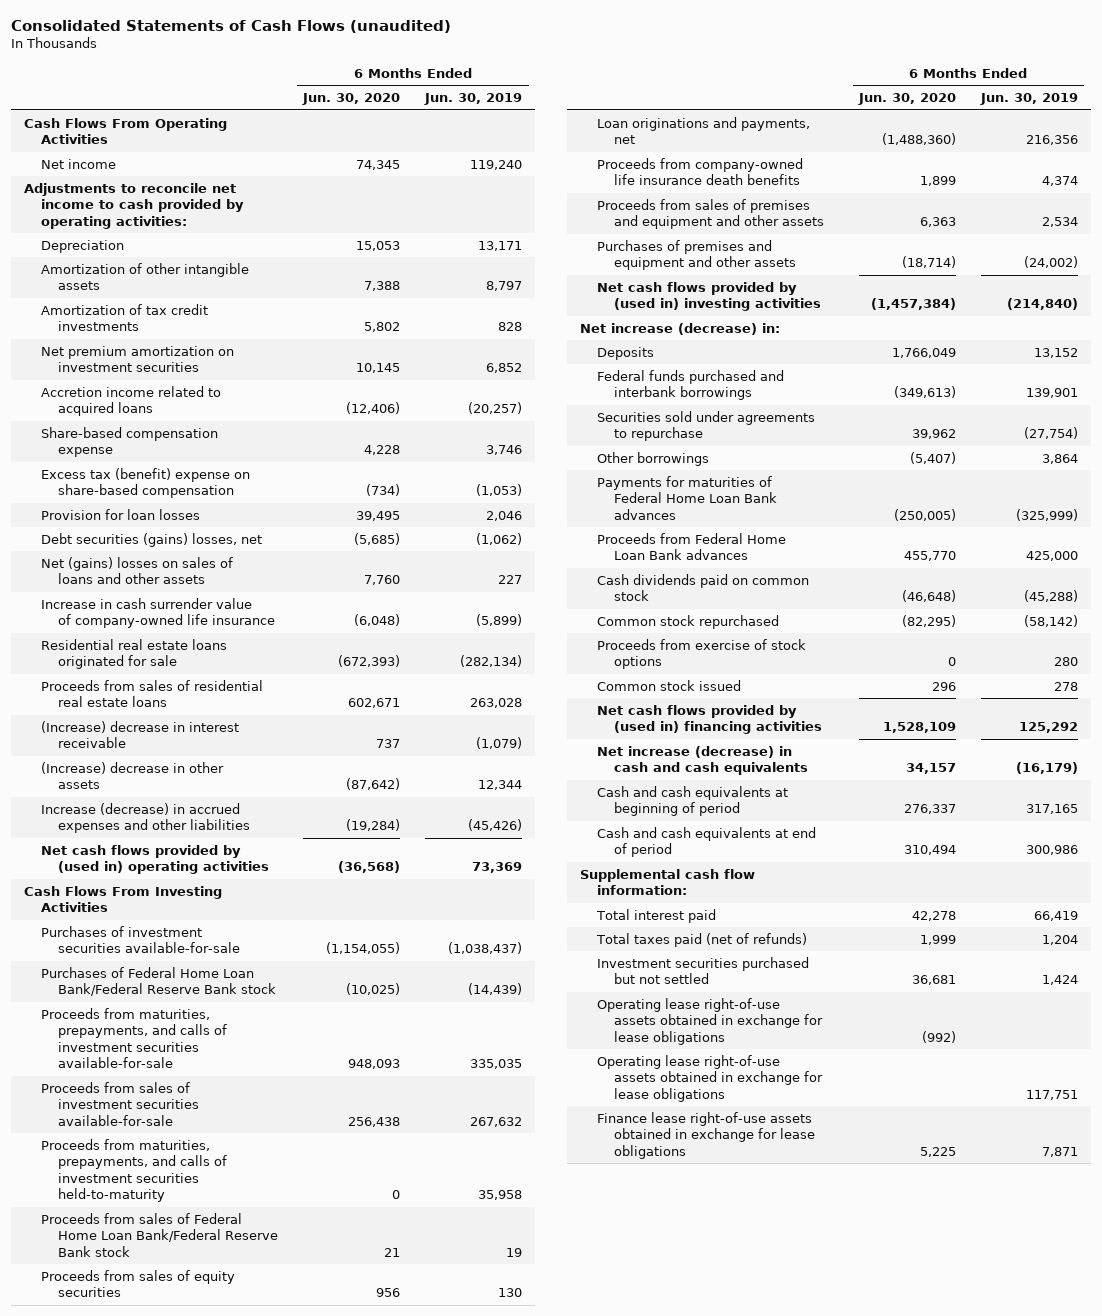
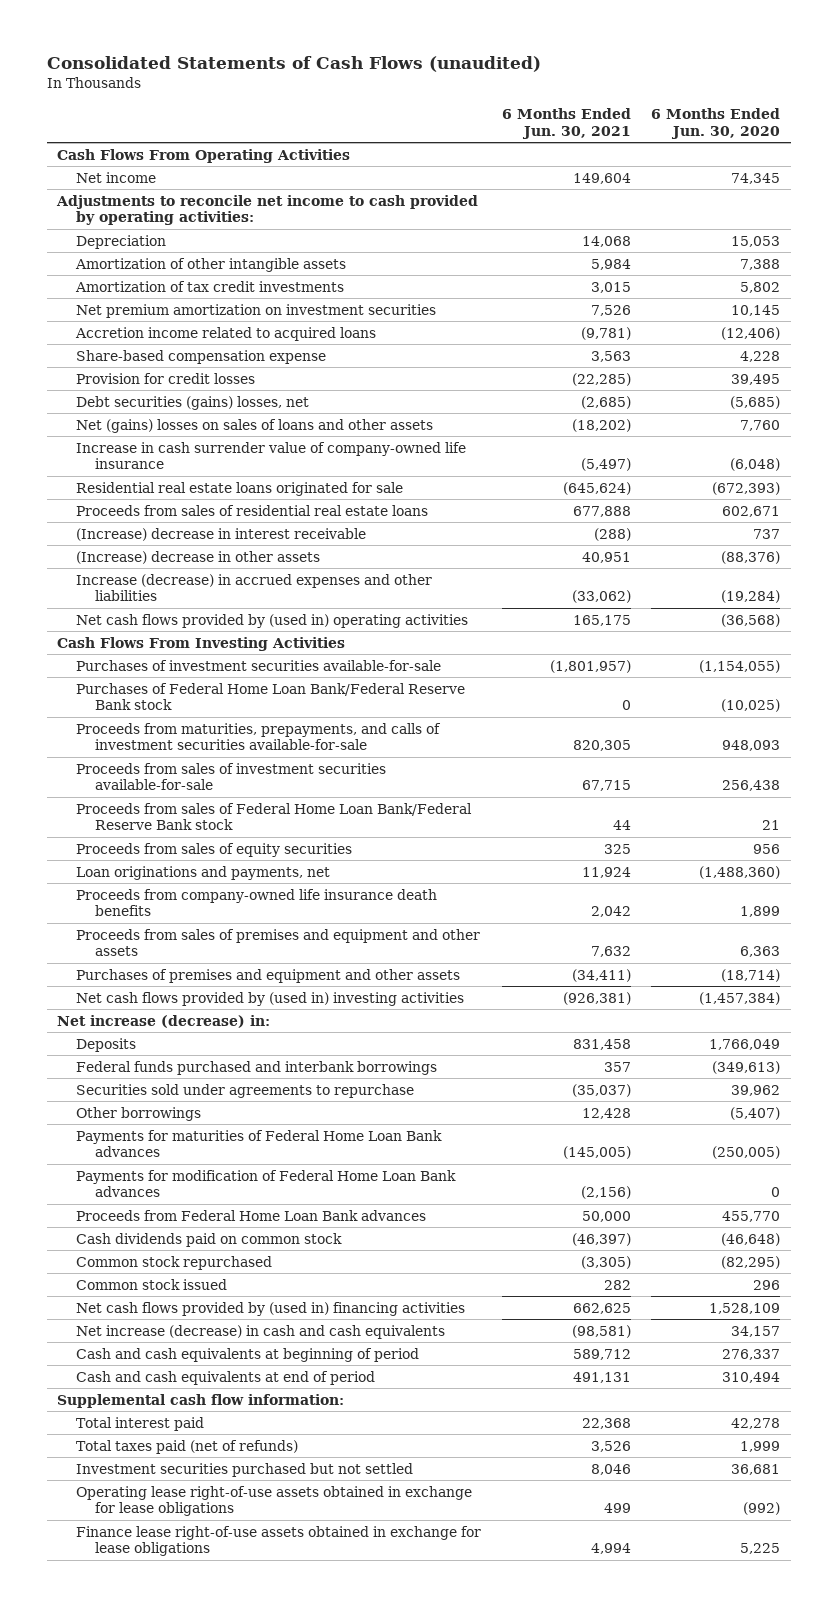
[424,93,523,106] Jun. 30, 2019 -> none
none -> [501,108,631,139] 6 Months Ended Jun. 30, 2021
[40,467,250,499] Excess tax (benefit) expense on share-based compensation -> none
[40,508,200,520] Provision for loan losses -> [75,372,255,384] Provision for credit losses
[346,778,401,791] (87,642) -> [721,550,781,564] (88,376)
[40,1138,227,1203] Proceeds from maturities, prepayments, and calls of investment securities held-to-maturity -> none
none -> [75,1169,456,1198] Payments for modification of Federal Home Loan Bank advances
[596,638,806,670] Proceeds from exercise of stock options -> none
[596,1054,823,1102] Operating lease right-of-use assets obtained in exchange for lease obligations -> none

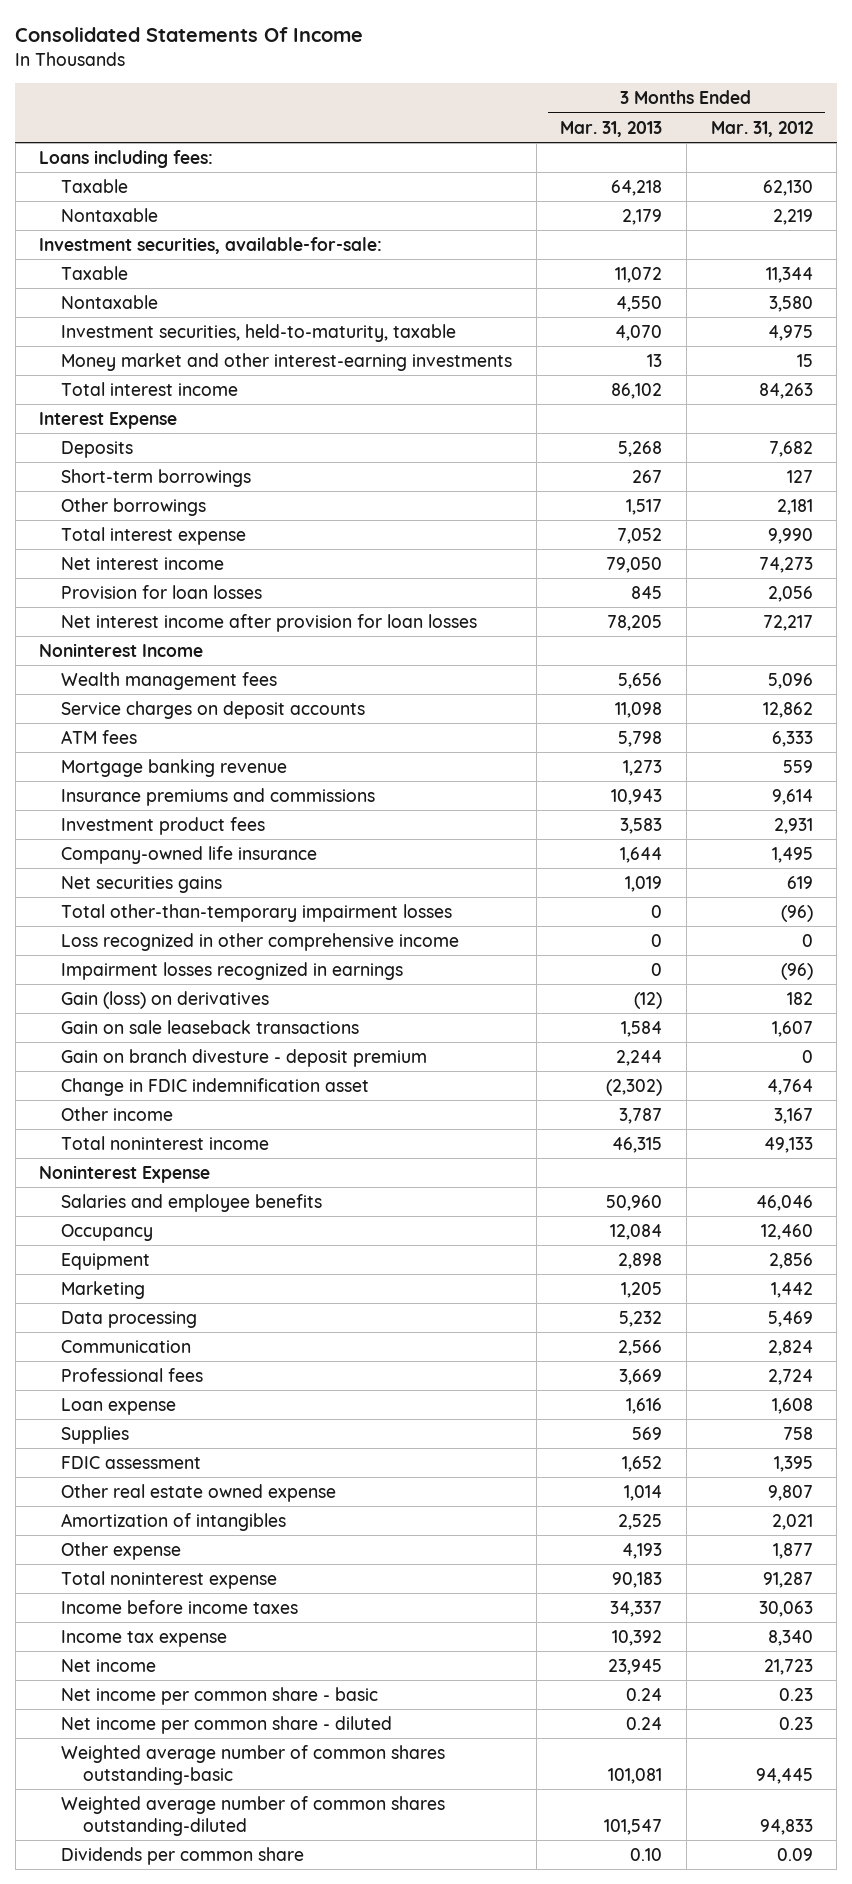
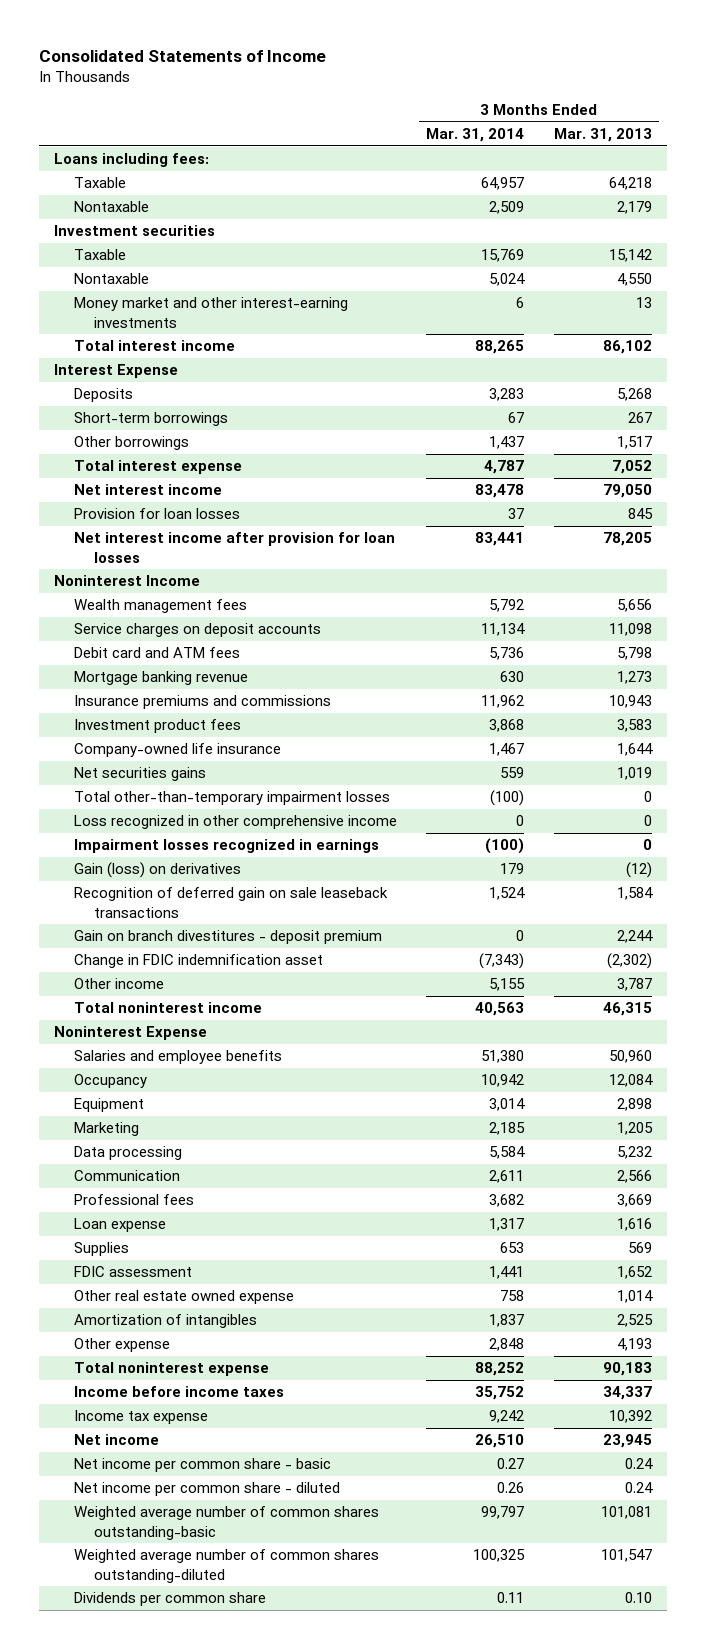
[15,27,364,43] Consolidated Statements Of Income -> [39,50,327,63] Consolidated Statements of Income
[710,120,813,137] Mar. 31, 2012 -> none
none -> [426,127,525,142] Mar. 31, 2014
[39,236,383,254] Investment securities, available-for-sale: -> [53,225,215,237] Investment securities
[615,266,663,283] 11,072 -> [609,249,653,263] 15,142
[60,323,456,342] Investment securities, held-to-maturity, taxable -> none
[60,729,137,744] ATM fees -> [73,647,240,659] Debit card and ATM fees
[60,1019,359,1034] Gain on sale leaseback transactions -> [73,887,388,918] Recognition of deferred gain on sale leaseback transactions
[60,1048,427,1067] Gain on branch divesture - deposit premium -> [73,930,382,945] Gain on branch divestitures - deposit premium

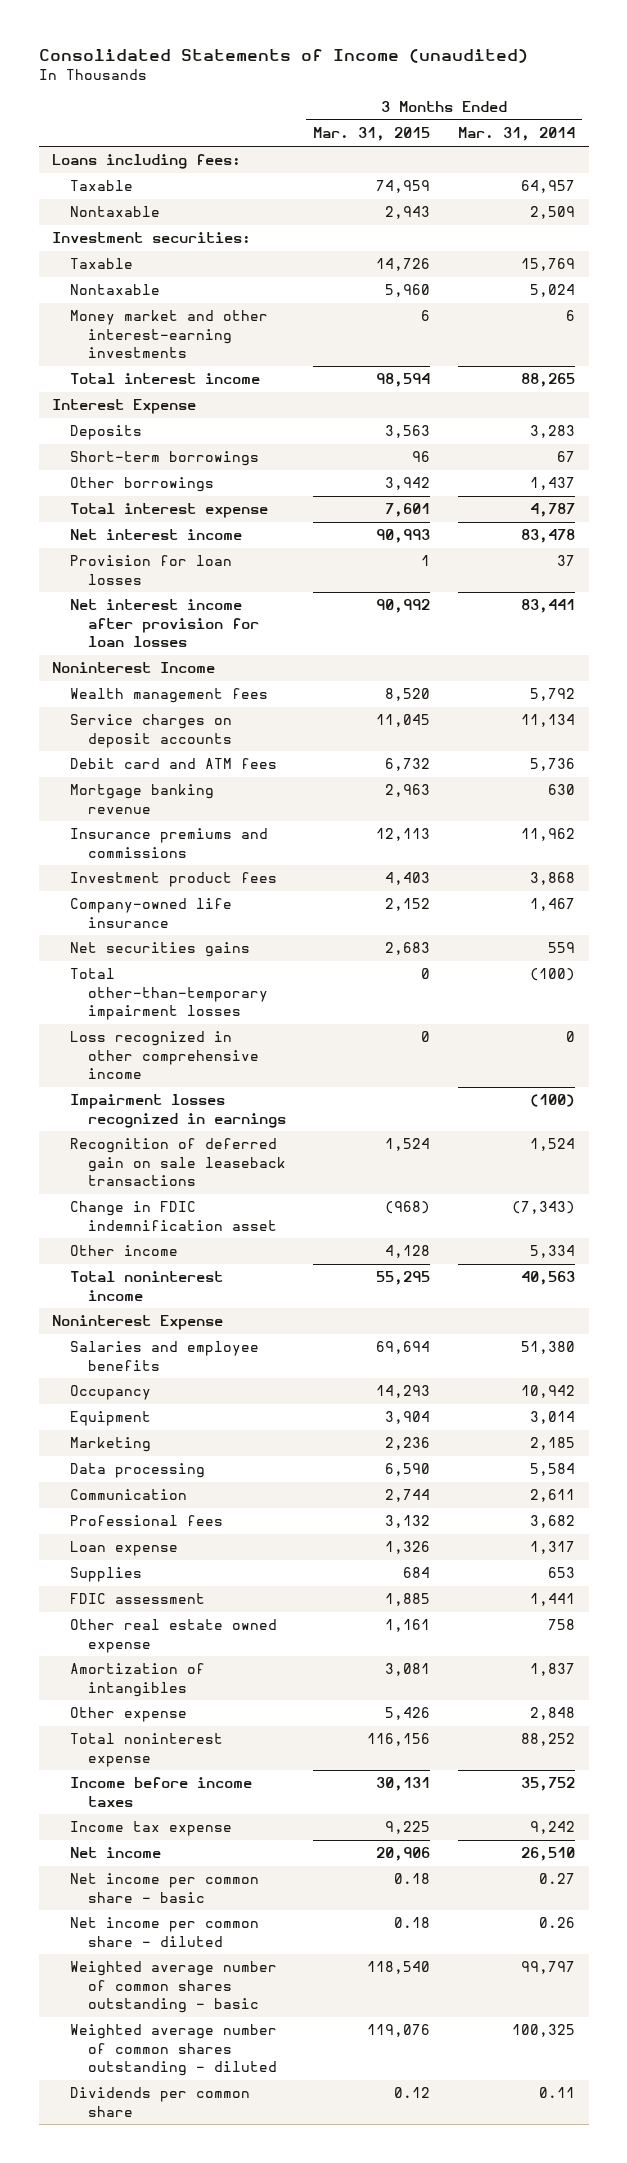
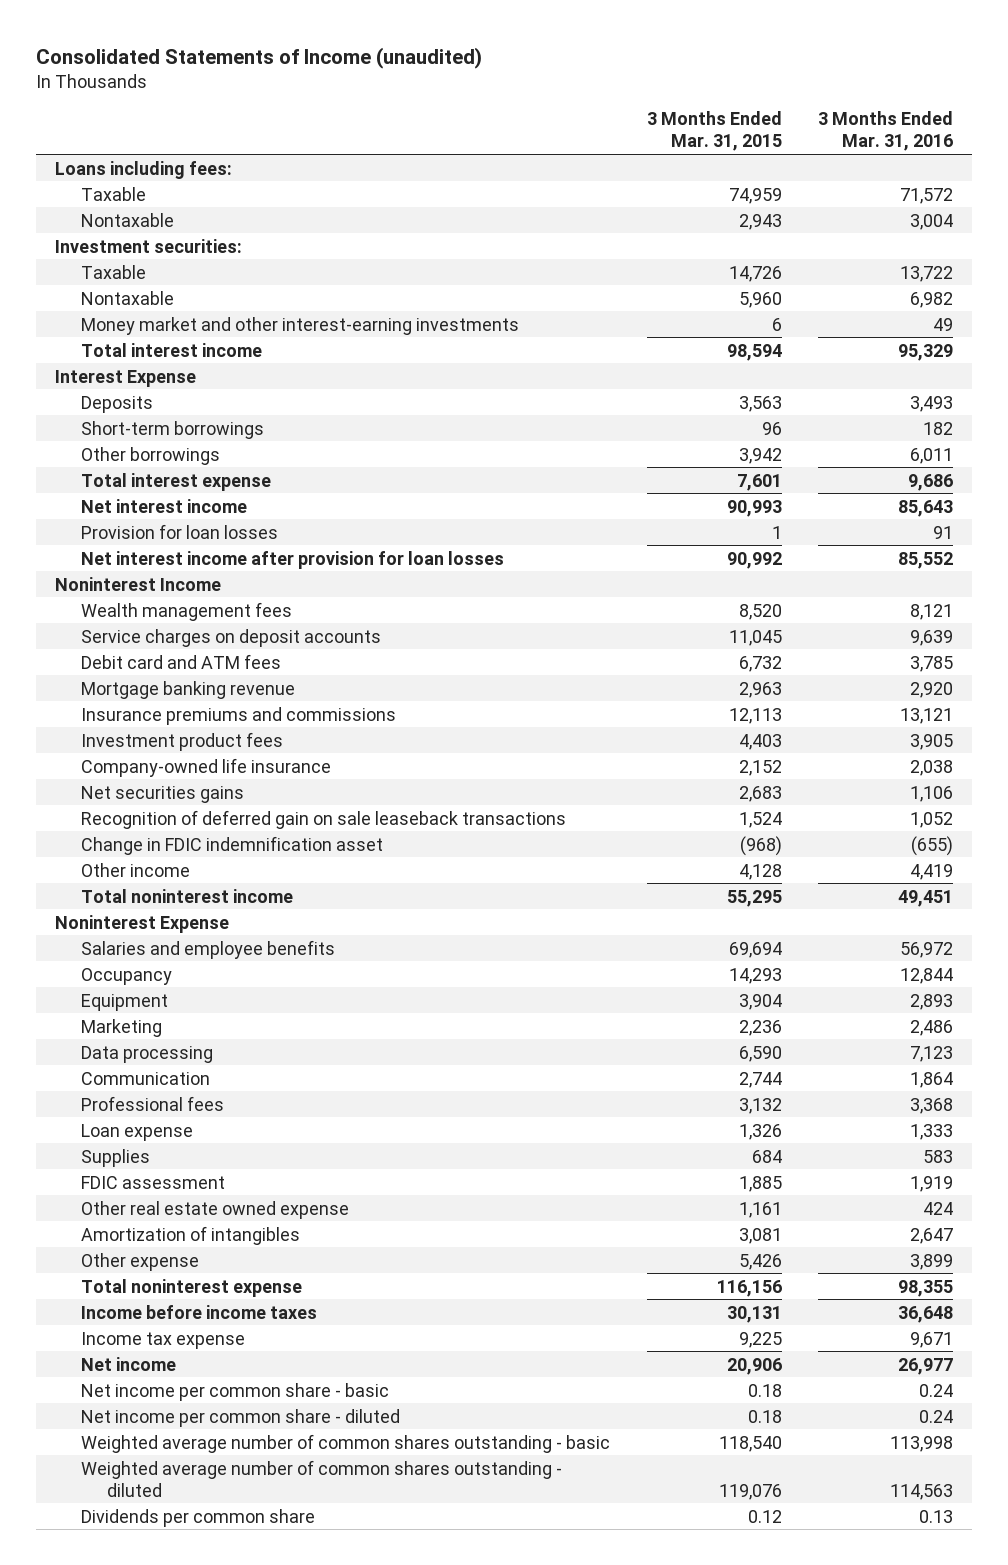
[457,127,575,142] Mar. 31, 2014 -> none
none -> [818,111,954,152] 3 Months Ended Mar. 31, 2016
[70,968,268,1020] Total other-than-temporary impairment losses -> none
[70,1031,259,1079] Loss recognized in other comprehensive income -> none
[70,1094,286,1128] Impairment losses recognized in earnings -> none

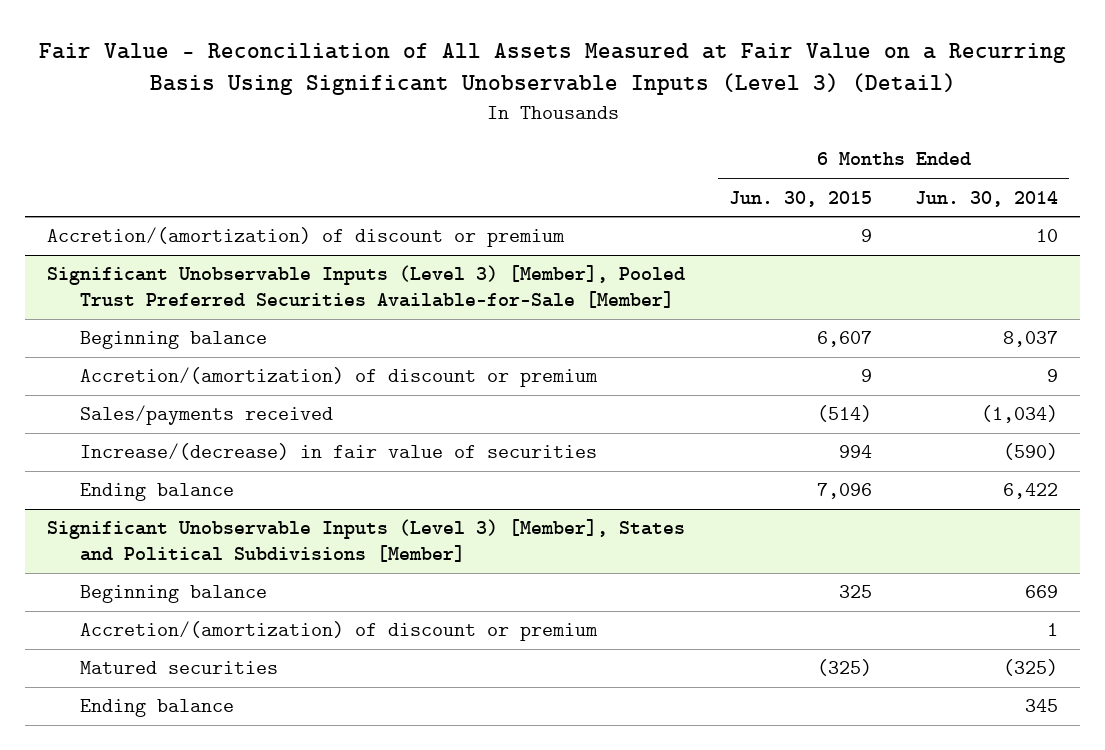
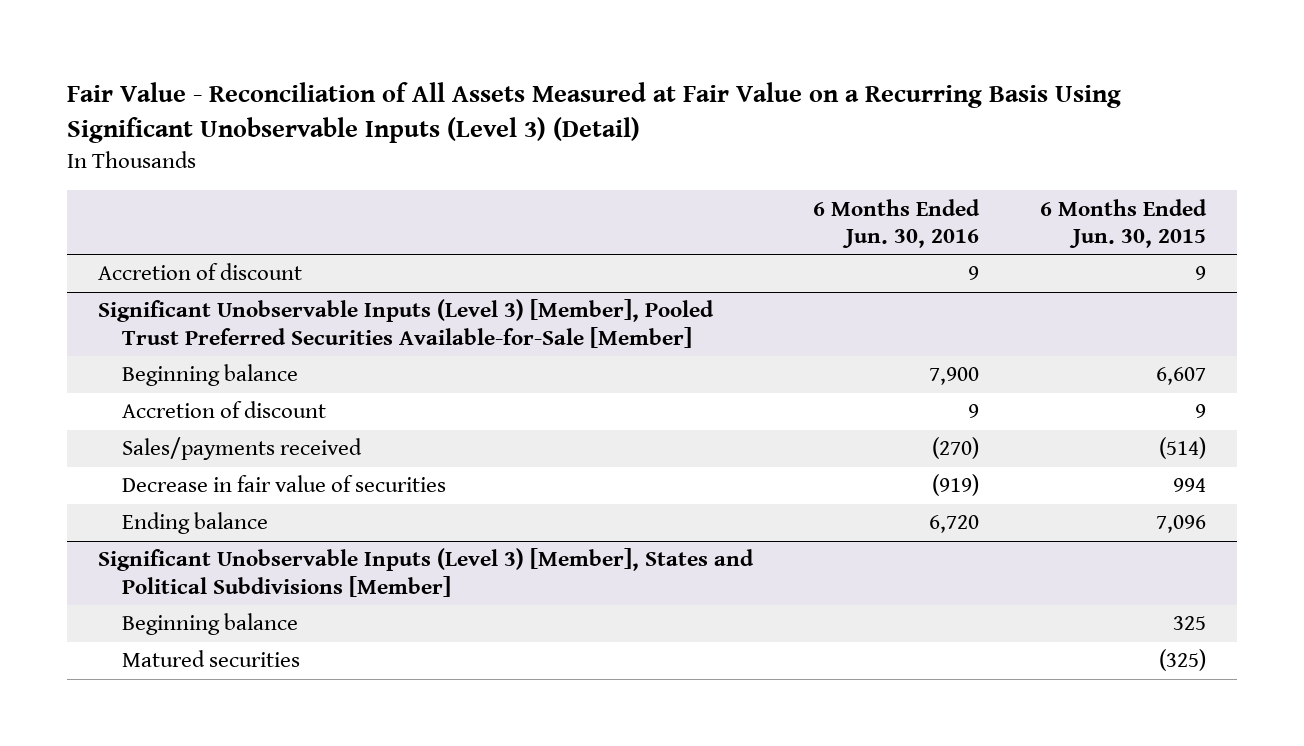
[915,190,1059,207] Jun. 30, 2014 -> none
none -> [813,198,981,249] 6 Months Ended Jun. 30, 2016
[46,227,565,248] Accretion/(amortization) of discount or premium -> [97,263,302,281] Accretion of discount
[80,367,599,388] Accretion/(amortization) of discount or premium -> [122,401,327,419] Accretion of discount
[80,443,598,461] Increase/(decrease) in fair value of securities -> [122,475,447,493] Decrease in fair value of securities
[80,621,599,642] Accretion/(amortization) of discount or premium -> none
[80,699,235,718] Ending balance -> none

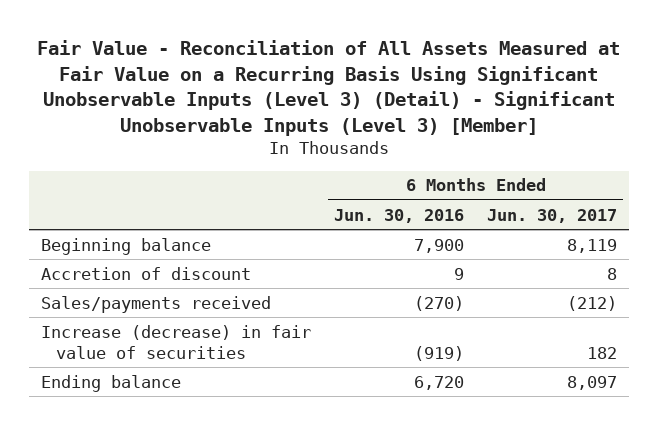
[67,82,1122,144] Fair Value - Reconciliation of All Assets Measured at Fair Value on a Recurring Basis Using Significant Unobservable Inputs (Level 3) (Detail) -> [37,40,621,136] Fair Value - Reconciliation of All Assets Measured at Fair Value on a Recurring Basis Using Significant Unobservable Inputs (Level 3) (Detail) - Significant Unobservable Inputs (Level 3) [Member]
[1040,198,1208,249] 6 Months Ended Jun. 30, 2015 -> none
none -> [487,208,618,223] Jun. 30, 2017
[97,263,302,281] Accretion of discount -> none
[97,299,714,348] Significant Unobservable Inputs (Level 3) [Member], Pooled Trust Preferred Securities Available-for-Sale [Member] -> none
[122,475,447,493] Decrease in fair value of securities -> [40,324,311,359] Increase (decrease) in fair value of securities
[97,548,754,597] Significant Unobservable Inputs (Level 3) [Member], States and Political Subdivisions [Member] -> none
[122,613,299,636] Beginning balance -> none
[122,650,301,668] Matured securities -> none

